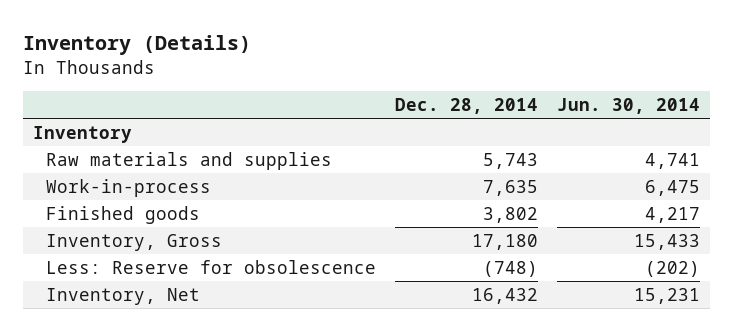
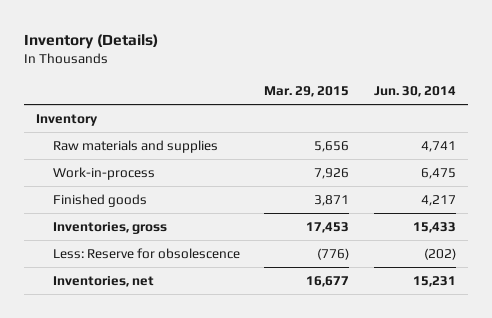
[394,97,538,114] Dec. 28, 2014 -> none
none -> [264,86,350,98] Mar. 29, 2015
[45,233,222,251] Inventory, Gross -> [52,222,167,235] Inventories, gross
[45,287,200,305] Inventory, Net -> [52,276,154,288] Inventories, net

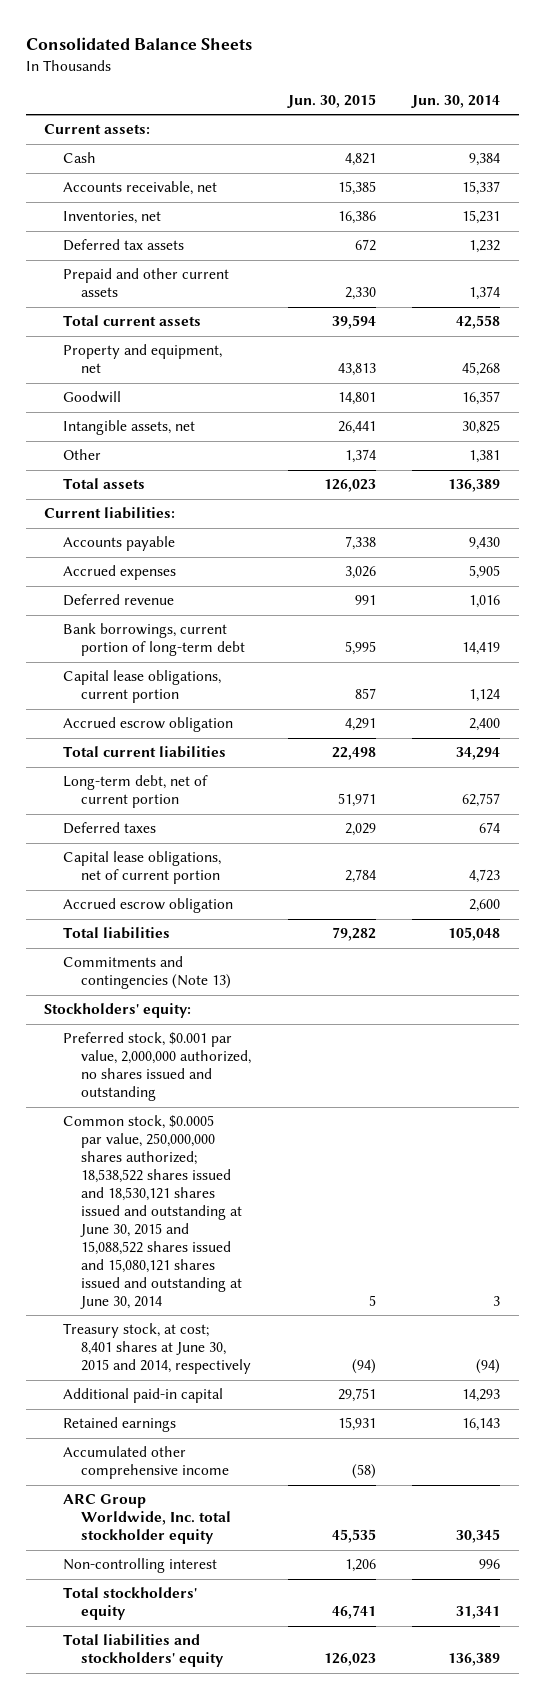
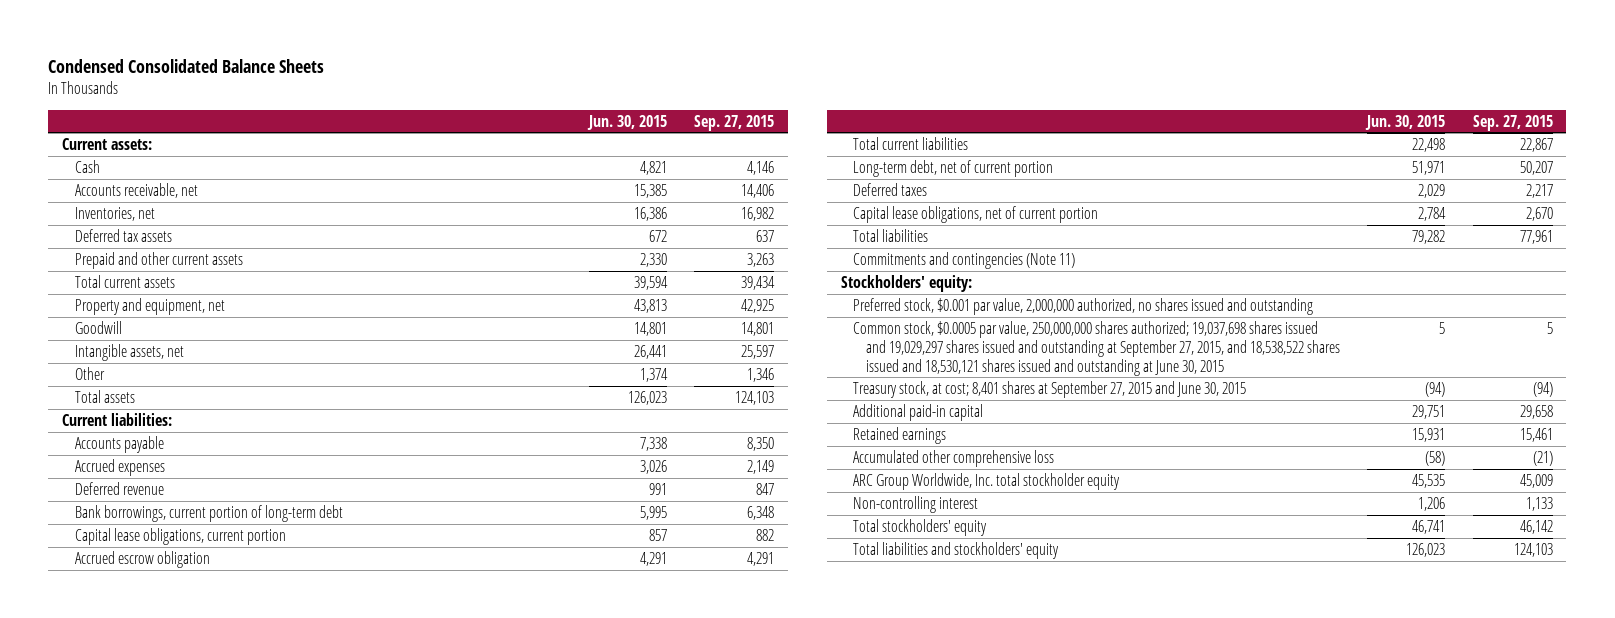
[26,36,253,50] Consolidated Balance Sheets -> [48,58,325,73] Condensed Consolidated Balance Sheets
[411,95,501,109] Jun. 30, 2014 -> none
none -> [694,114,775,131] Sep. 27, 2015
[62,898,233,914] Accrued escrow obligation -> none
[62,956,231,990] Commitments and contingencies (Note 13) -> [853,252,1076,270] Commitments and contingencies (Note 11)
[62,1115,242,1309] Common stock, $0.0005 par value, 250,000,000 shares authorized; 18,538,522 shares issued and 18,530,121 shares issued and outstanding at June 30, 2015 and 15,088,522 shares issued and 15,080,121 shares issued and outstanding at June 30, 2014 -> [853,321,1341,376] Common stock, $0.0005 par value, 250,000,000 shares authorized; 19,037,698 shares issued and 19,029,297 shares issued and outstanding at September 27, 2015, and 18,538,522 shares issued and 18,530,121 shares issued and outstanding at June 30, 2015
[62,1323,251,1375] Treasury stock, at cost; 8,401 shares at June 30, 2015 and 2014, respectively -> [853,381,1247,399] Treasury stock, at cost; 8,401 shares at September 27, 2015 and June 30, 2015
[62,1446,229,1480] Accumulated other comprehensive income -> [853,450,1055,468] Accumulated other comprehensive loss

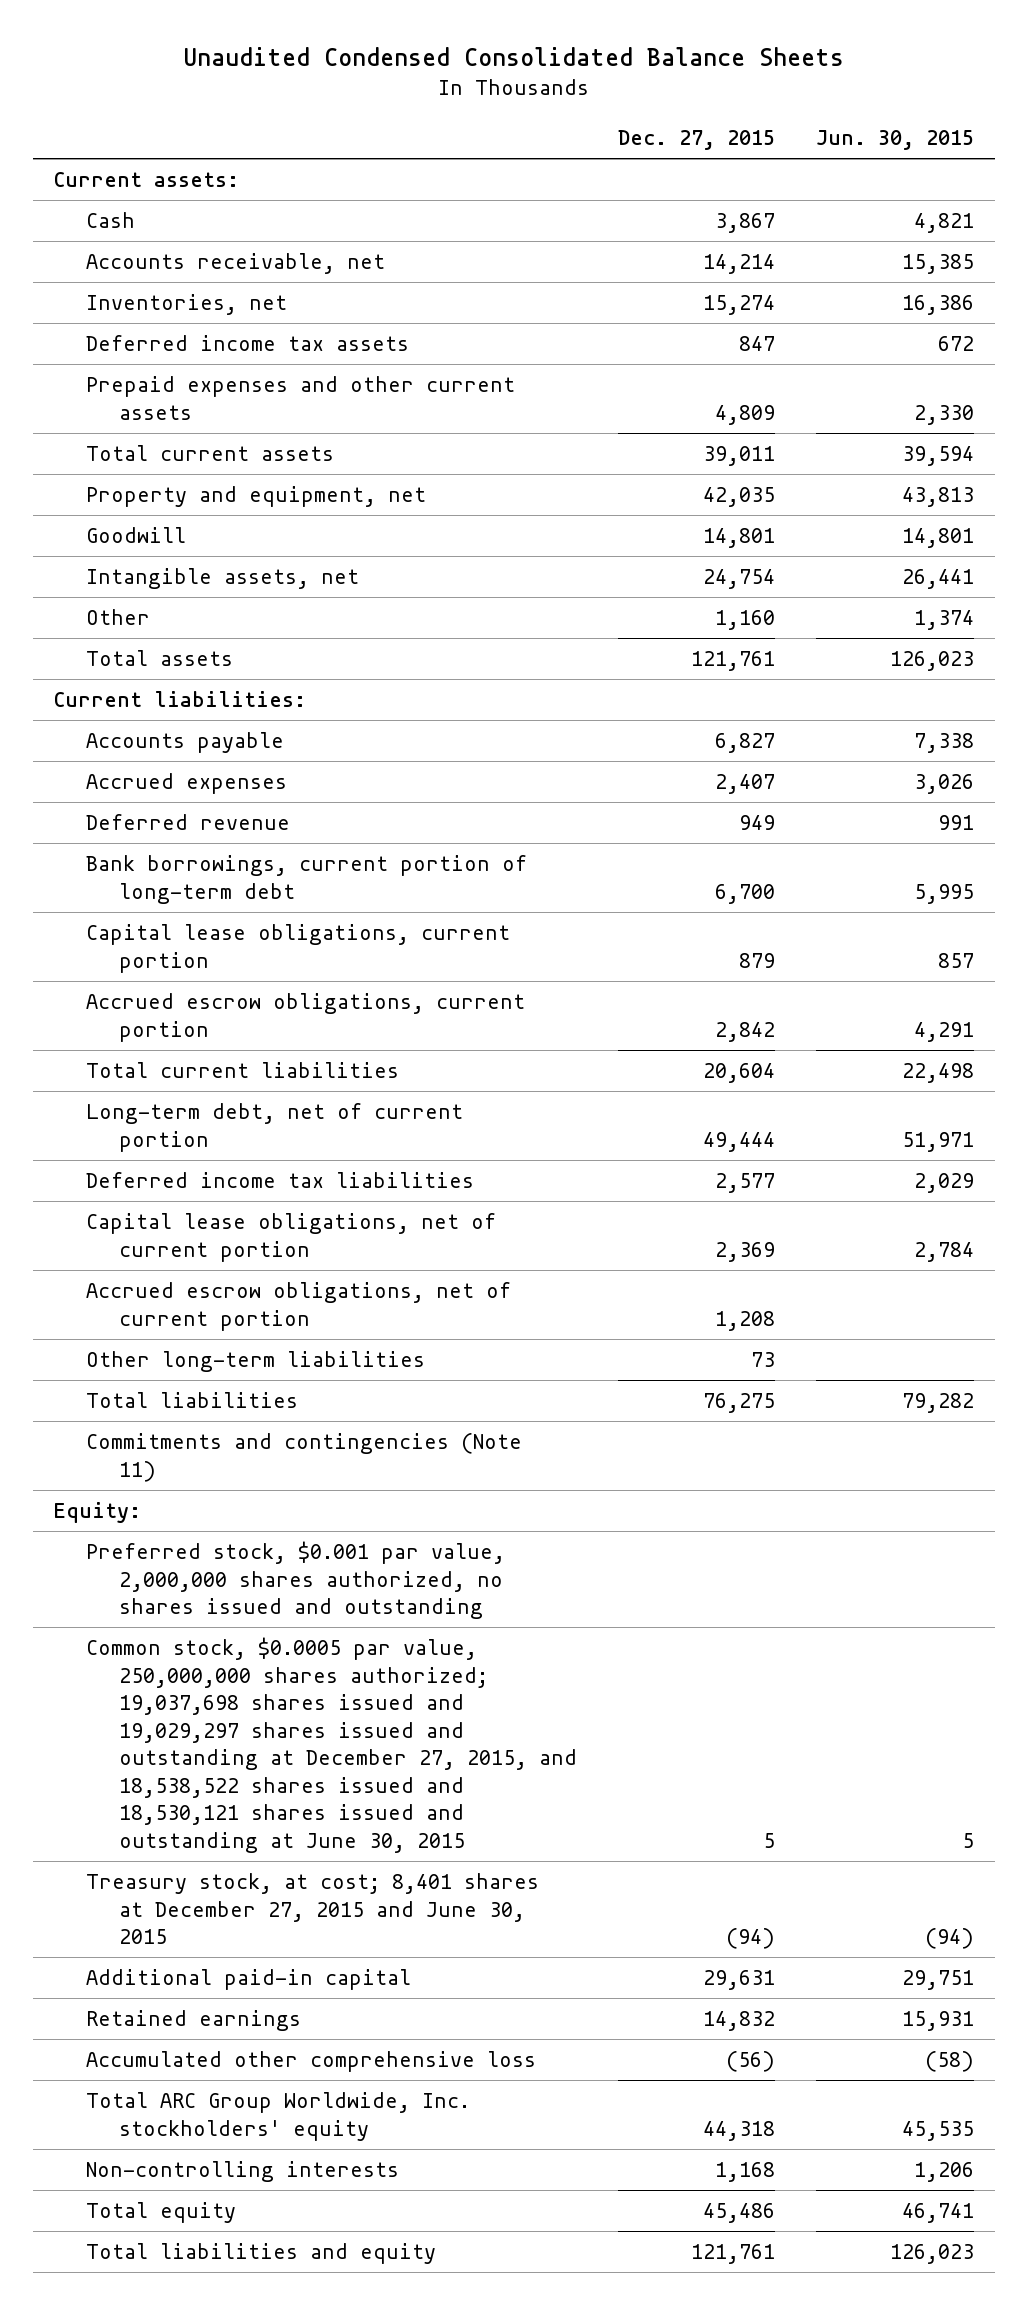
[48,58,325,73] Condensed Consolidated Balance Sheets -> [182,47,844,67] Unaudited Condensed Consolidated Balance Sheets
[694,114,775,131] Sep. 27, 2015 -> none
none -> [618,130,776,151] Dec. 27, 2015
[74,229,172,243] Deferred tax assets -> [85,334,409,351] Deferred income tax assets
[74,252,243,270] Prepaid and other current assets -> [85,375,515,420] Prepaid expenses and other current assets
[74,551,210,569] Accrued escrow obligation -> [85,992,525,1042] Accrued escrow obligations, current portion
[853,183,928,197] Deferred taxes -> [85,1171,474,1188] Deferred income tax liabilities
none -> [85,1281,511,1331] Accrued escrow obligations, net of current portion
none -> [85,1350,425,1372] Other long-term liabilities
[840,275,972,293] Stockholders' equity: -> [53,1501,142,1523] Equity:
[853,298,1314,316] Preferred stock, $0.001 par value, 2,000,000 authorized, no shares issued and outstanding -> [85,1540,505,1620] Preferred stock, $0.001 par value, 2,000,000 shares authorized, no shares issued and outstanding
[853,321,1341,376] Common stock, $0.0005 par value, 250,000,000 shares authorized; 19,037,698 shares issued and 19,029,297 shares issued and outstanding at September 27, 2015, and 18,538,522 shares issued and 18,530,121 shares issued and outstanding at June 30, 2015 -> [85,1636,577,1853] Common stock, $0.0005 par value, 250,000,000 shares authorized; 19,037,698 shares issued and 19,029,297 shares issued and outstanding at December 27, 2015, and 18,538,522 shares issued and 18,530,121 shares issued and outstanding at June 30, 2015
[853,381,1247,399] Treasury stock, at cost; 8,401 shares at September 27, 2015 and June 30, 2015 -> [85,1872,539,1945] Treasury stock, at cost; 8,401 shares at December 27, 2015 and June 30, 2015
[853,473,1121,491] ARC Group Worldwide, Inc. total stockholder equity -> [85,2091,470,2141] Total ARC Group Worldwide, Inc. stockholders' equity
[853,496,979,514] Non-controlling interest -> [85,2160,399,2182] Non-controlling interests
[853,519,988,537] Total stockholders' equity -> [85,2201,236,2223] Total equity
[853,542,1060,560] Total liabilities and stockholders' equity -> [85,2242,436,2264] Total liabilities and equity

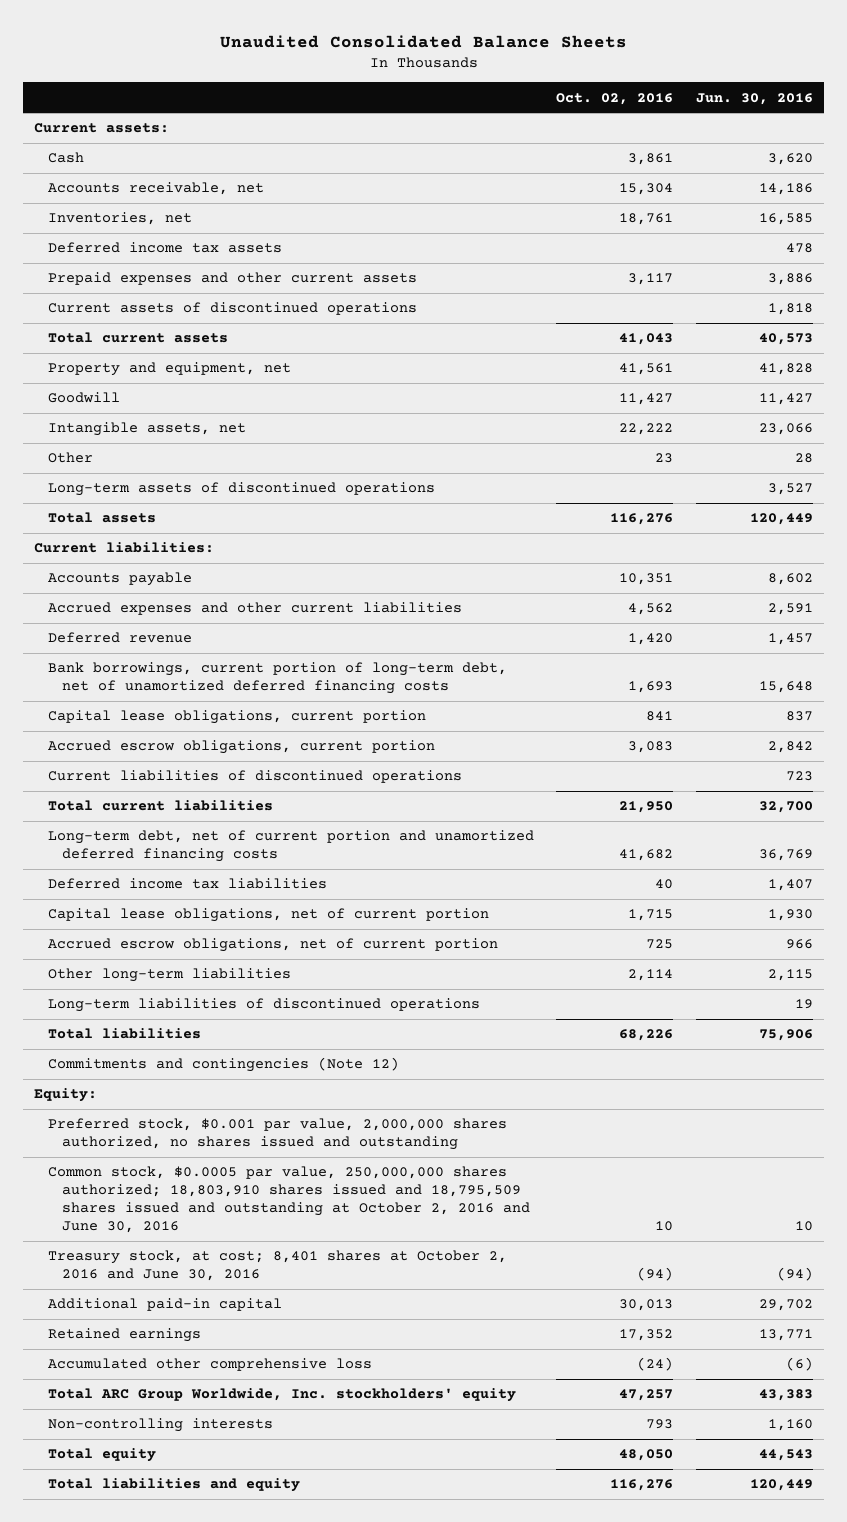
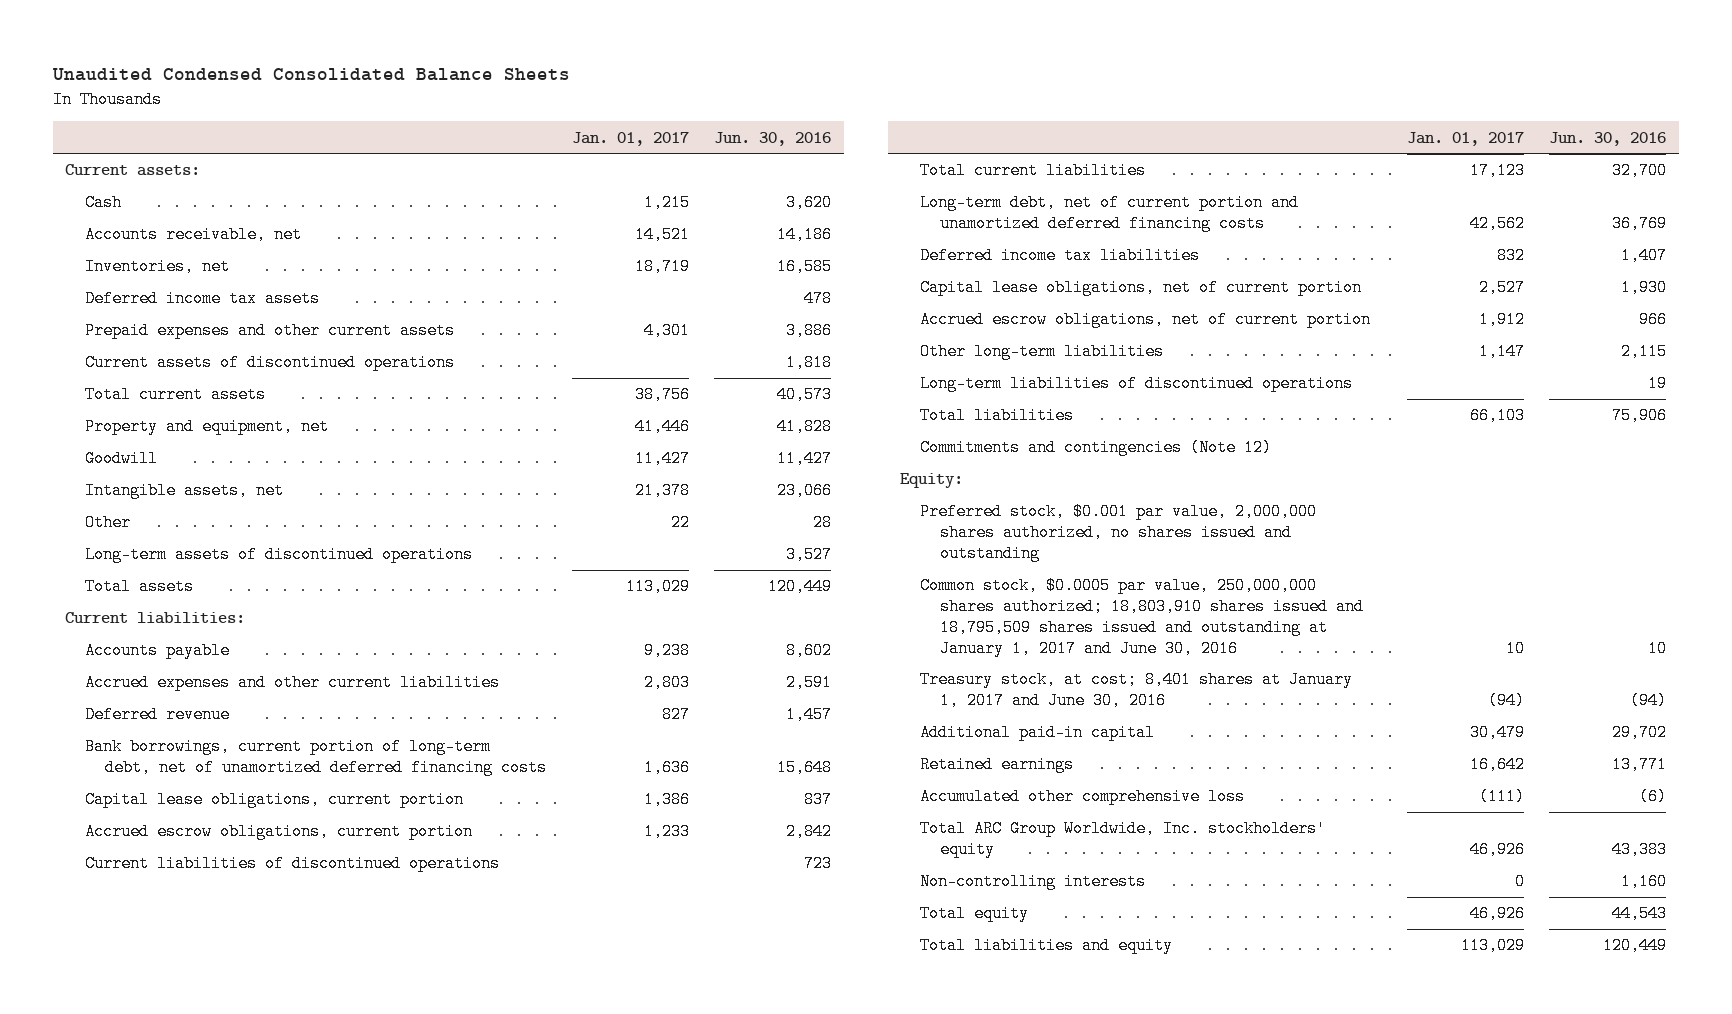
[219,34,627,48] Unaudited Consolidated Balance Sheets -> [51,67,570,81] Unaudited Condensed Consolidated Balance Sheets
[556,92,674,105] Oct. 02, 2016 -> none
none -> [571,131,689,146] Jan. 01, 2017
[47,1166,530,1234] Common stock, $0.0005 par value, 250,000,000 shares authorized; 18,803,910 shares issued and 18,795,509 shares issued and outstanding at October 2, 2016 and June 30, 2016 -> [920,577,1365,657] Common stock, $0.0005 par value, 250,000,000 shares authorized; 18,803,910 shares issued and 18,795,509 shares issued and outstanding at January 1, 2017 and June 30, 2016
[47,1250,507,1282] Treasury stock, at cost; 8,401 shares at October 2, 2016 and June 30, 2016 -> [920,671,1354,710] Treasury stock, at cost; 8,401 shares at January 1, 2017 and June 30, 2016

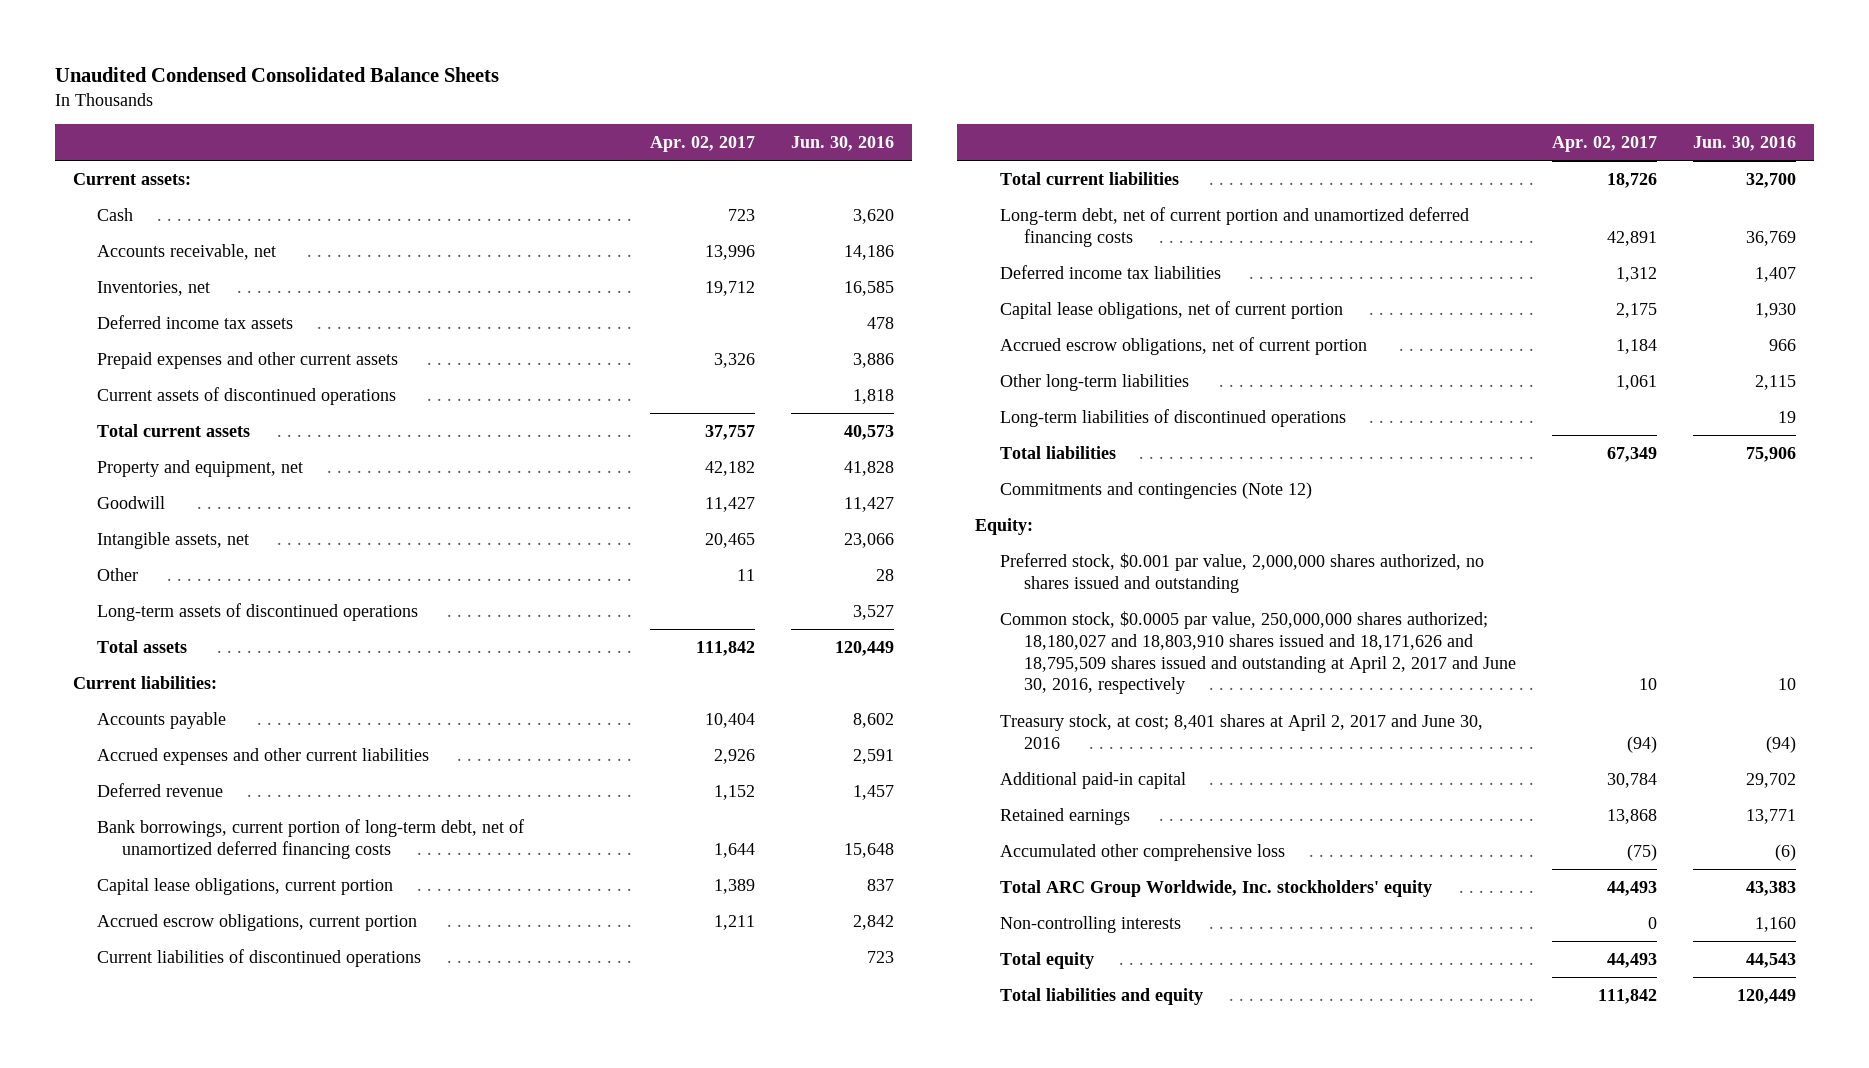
[571,131,689,146] Jan. 01, 2017 -> none
none -> [650,135,756,152] Apr. 02, 2017
[920,577,1365,657] Common stock, $0.0005 par value, 250,000,000 shares authorized; 18,803,910 shares issued and 18,795,509 shares issued and outstanding at January 1, 2017 and June 30, 2016 -> [999,610,1517,695] Common stock, $0.0005 par value, 250,000,000 shares authorized; 18,180,027 and 18,803,910 shares issued and 18,171,626 and 18,795,509 shares issued and outstanding at April 2, 2017 and June 30, 2016, respectively
[920,671,1354,710] Treasury stock, at cost; 8,401 shares at January 1, 2017 and June 30, 2016 -> [999,713,1483,749] Treasury stock, at cost; 8,401 shares at April 2, 2017 and June 30, 2016

